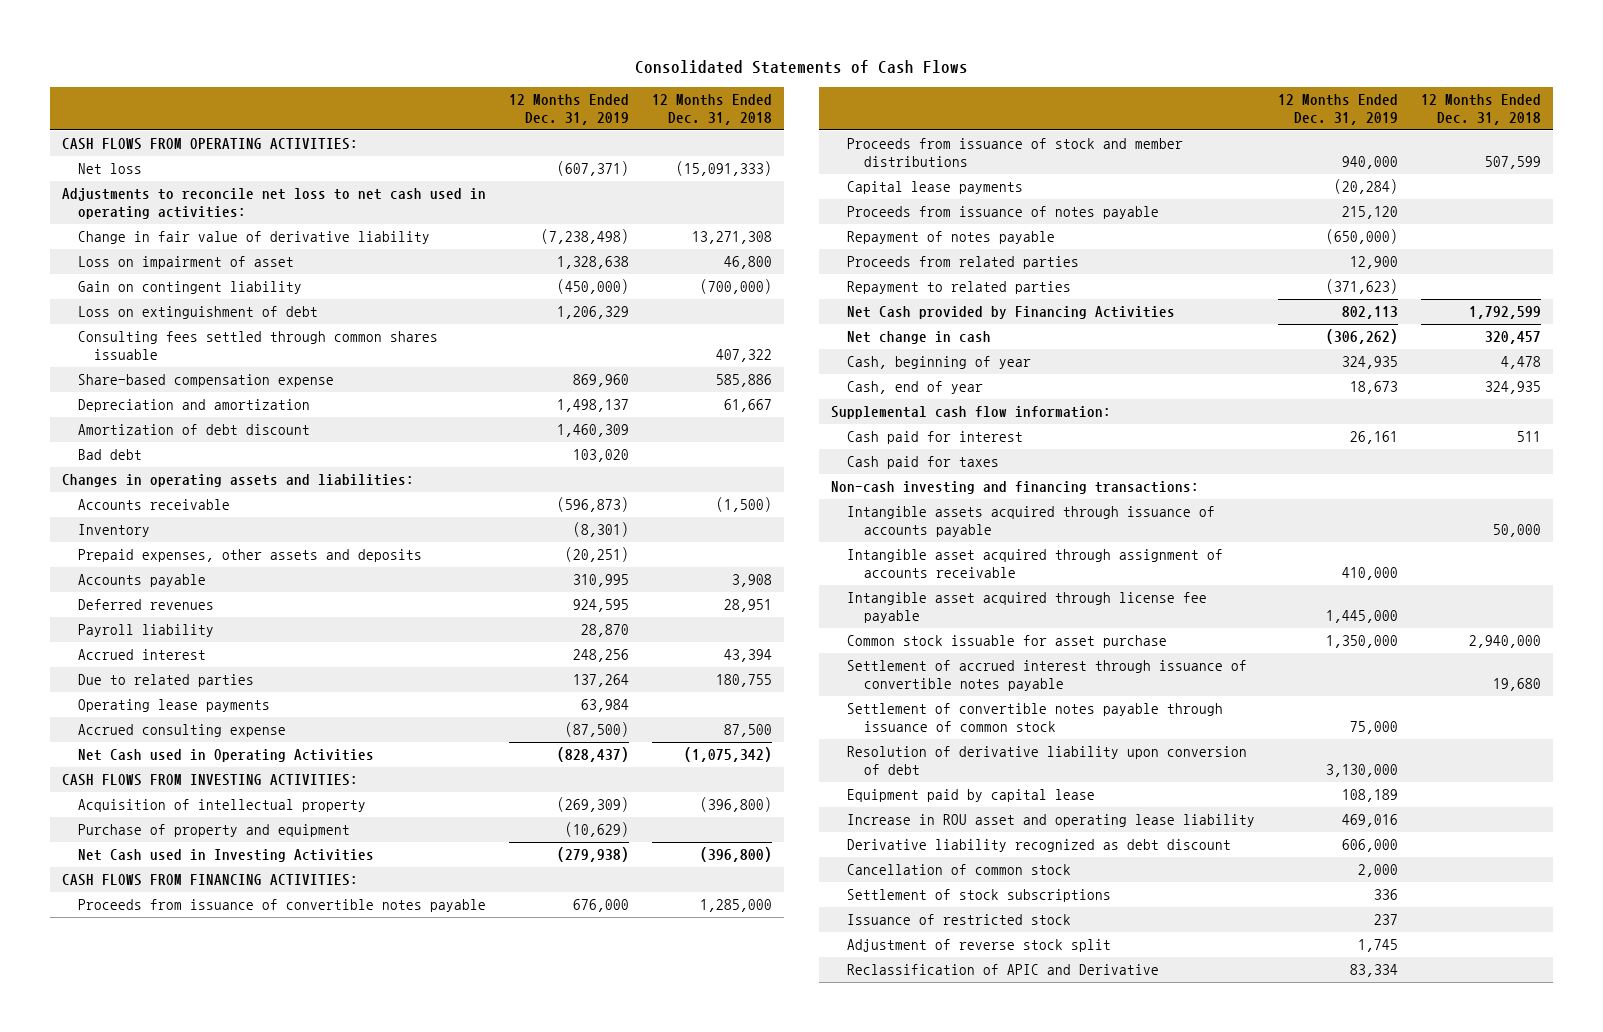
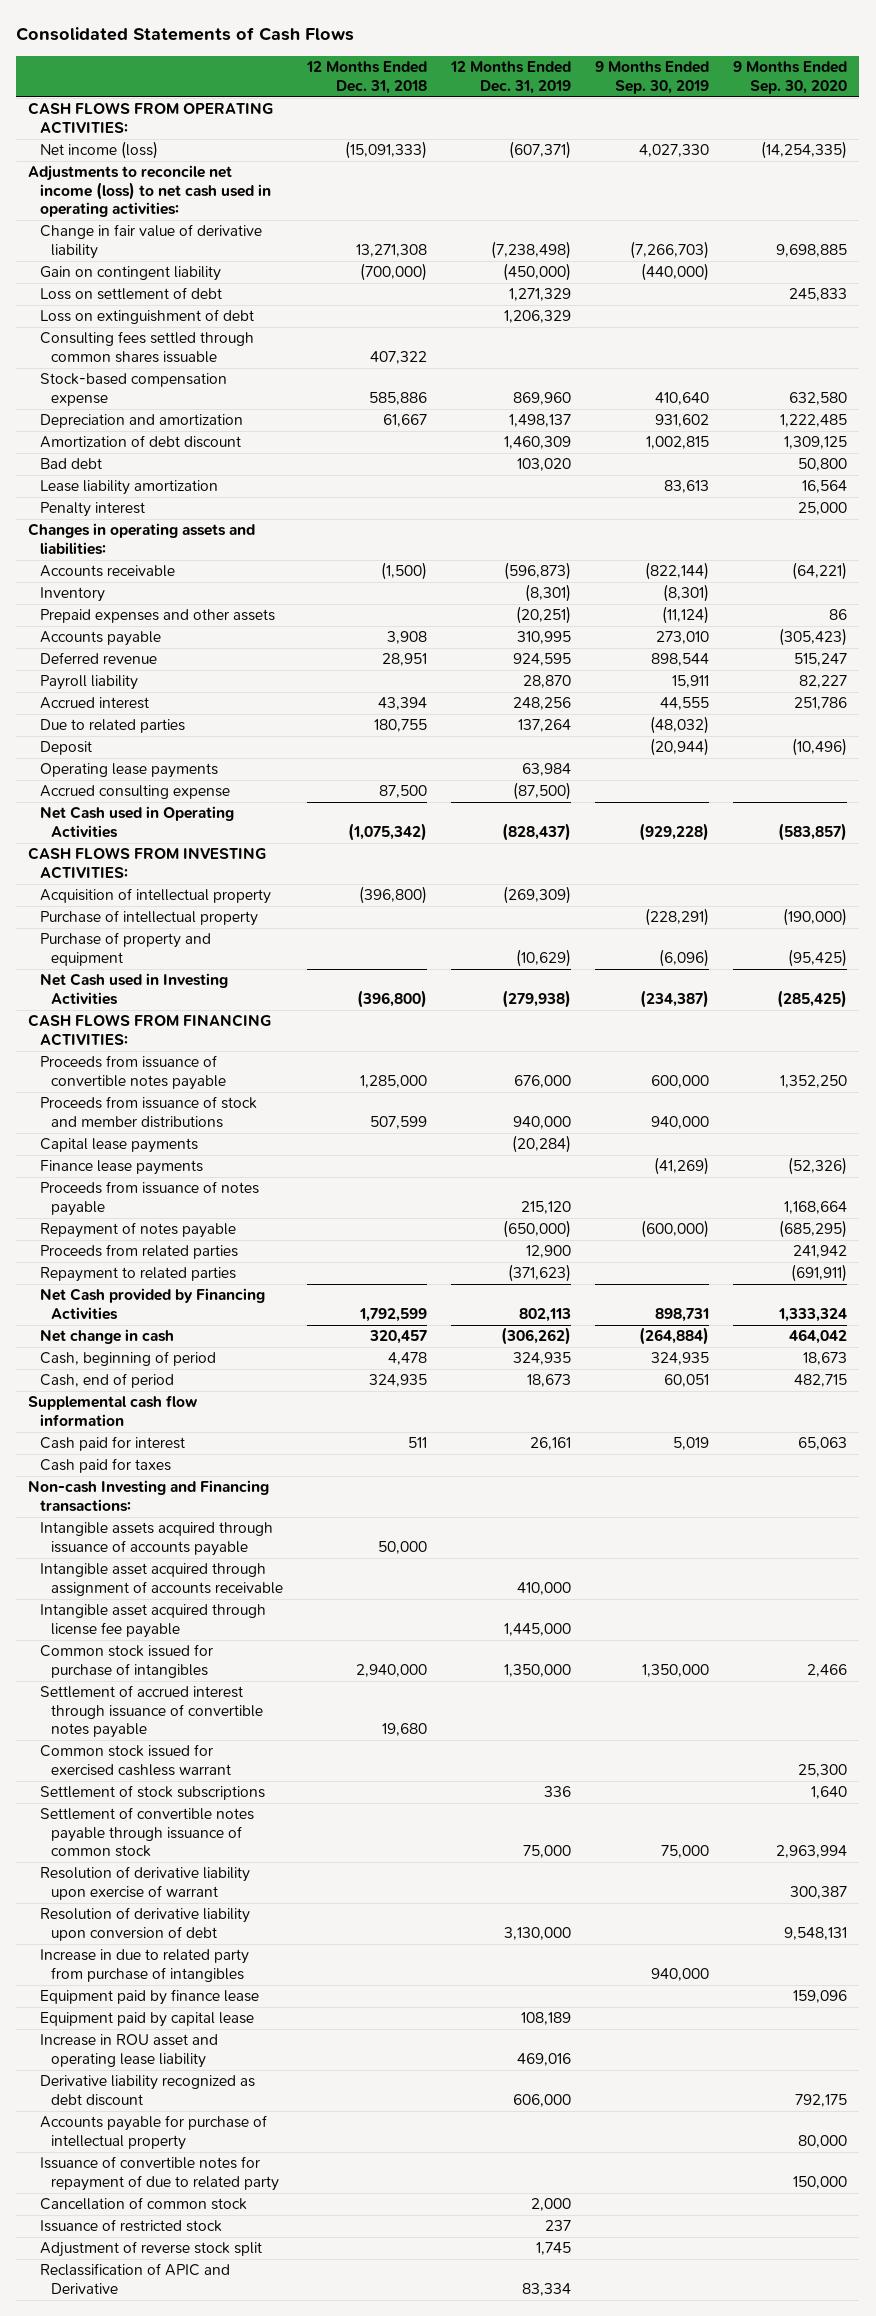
none -> [595,61,710,94] 9 Months Ended Sep. 30, 2019
none -> [733,61,848,94] 9 Months Ended Sep. 30, 2020
[78,163,143,175] Net loss -> [39,141,158,160] Net income (loss)
[61,188,486,219] Adjustments to reconcile net loss to net cash used in operating activities: -> [28,165,271,218] Adjustments to reconcile net income (loss) to net cash used in operating activities:
[78,256,295,270] Loss on impairment of asset -> none
none -> [39,287,222,301] Loss on settlement of debt
[78,374,335,388] Share-based compensation expense -> [39,373,227,406] Stock-based compensation expense
none -> [39,480,218,496] Lease liability amortization
none -> [39,502,145,518] Penalty interest
[78,549,423,563] Prepaid expenses, other assets and deposits -> [39,609,275,624] Prepaid expenses and other assets
[78,599,215,611] Deferred revenues -> [39,652,157,665] Deferred revenue
none -> [39,741,92,756] Deposit
none -> [39,910,258,927] Purchase of intellectual property
none -> [39,1160,203,1176] Finance lease payments
[847,356,1032,370] Cash, beginning of year -> [39,1351,216,1367] Cash, beginning of period
[847,381,984,395] Cash, end of year -> [39,1373,174,1389] Cash, end of period
[830,406,1111,420] Supplemental cash flow information: -> [28,1395,198,1426] Supplemental cash flow information
[830,481,1199,495] Non-cash investing and financing transactions: -> [28,1480,270,1512] Non-cash Investing and Financing transactions:
[847,635,1168,649] Common stock issuable for asset purchase -> [39,1644,213,1678] Common stock issued for purchase of intangibles
none -> [39,1744,232,1776] Common stock issued for exercised cashless warrant
[847,889,1112,903] Settlement of stock subscriptions -> [39,1785,265,1801] Settlement of stock subscriptions
none -> [39,1866,250,1900] Resolution of derivative liability upon exercise of warrant
none -> [39,1949,249,1982] Increase in due to related party from purchase of intangibles
none -> [39,1989,259,2006] Equipment paid by finance lease
none -> [39,2115,267,2150] Accounts payable for purchase of intellectual property
none -> [39,2156,280,2191] Issuance of convertible notes for repayment of due to related party

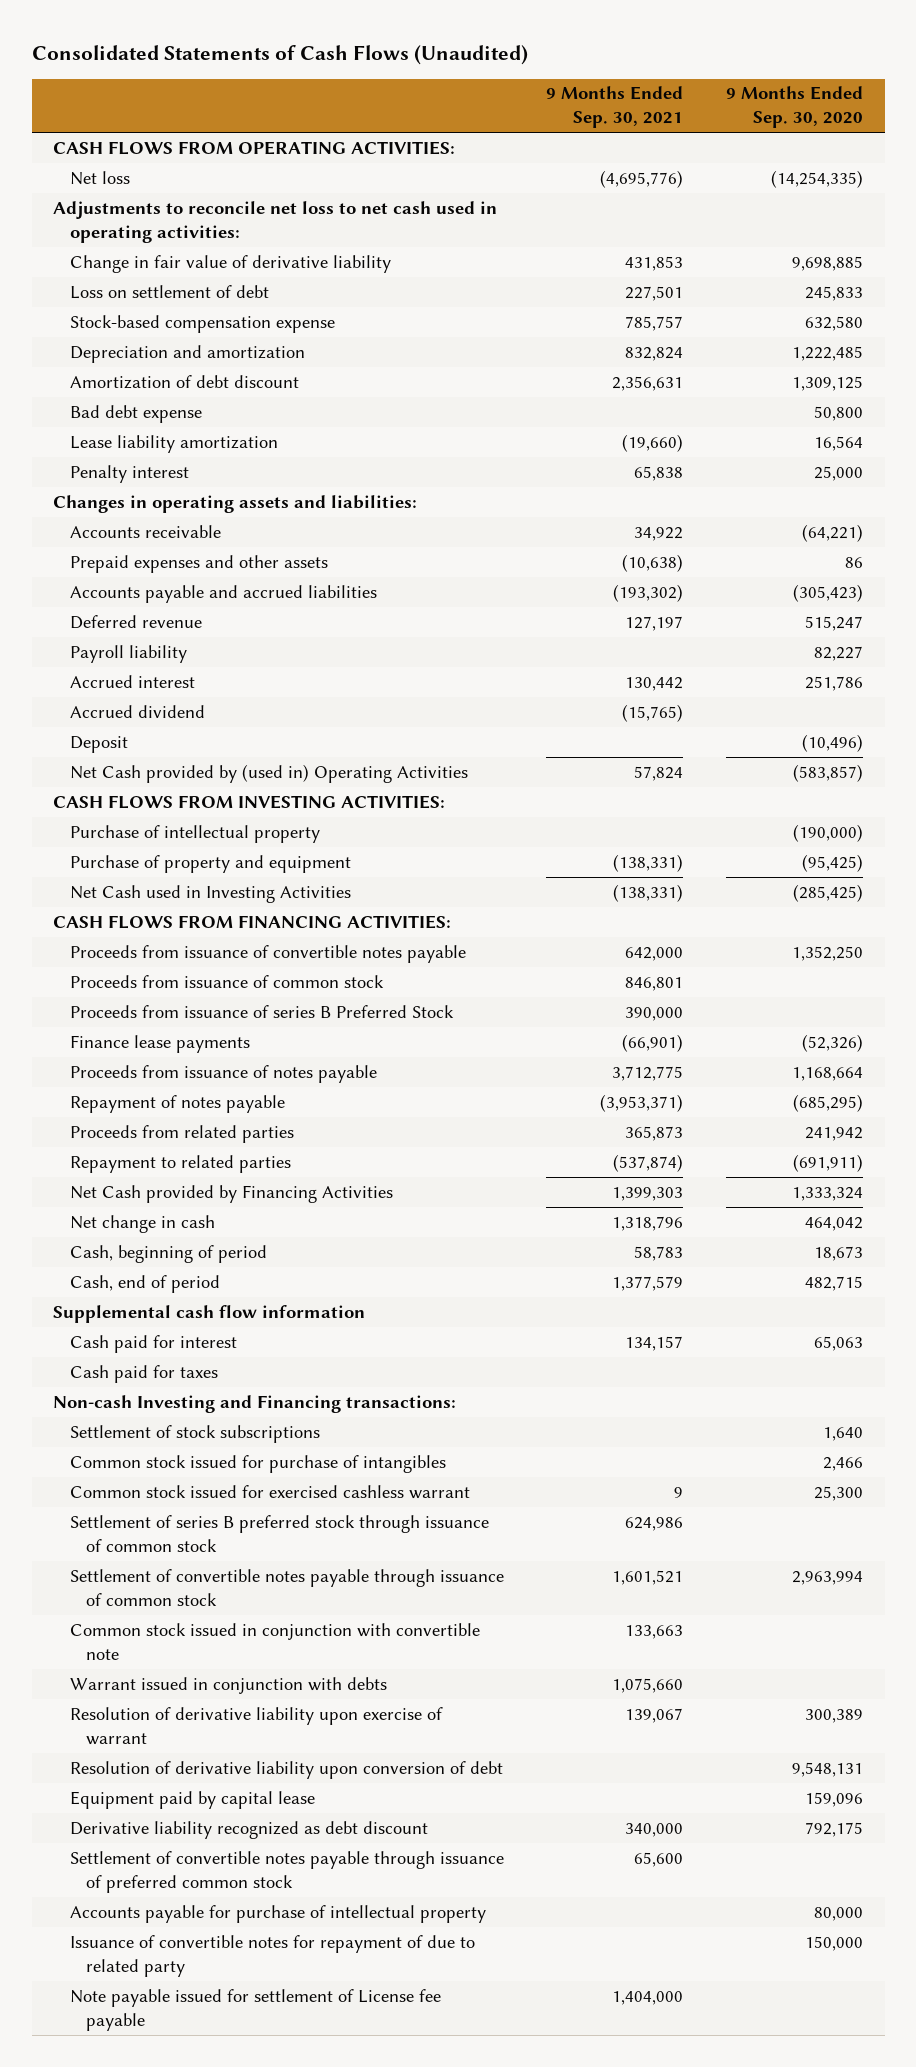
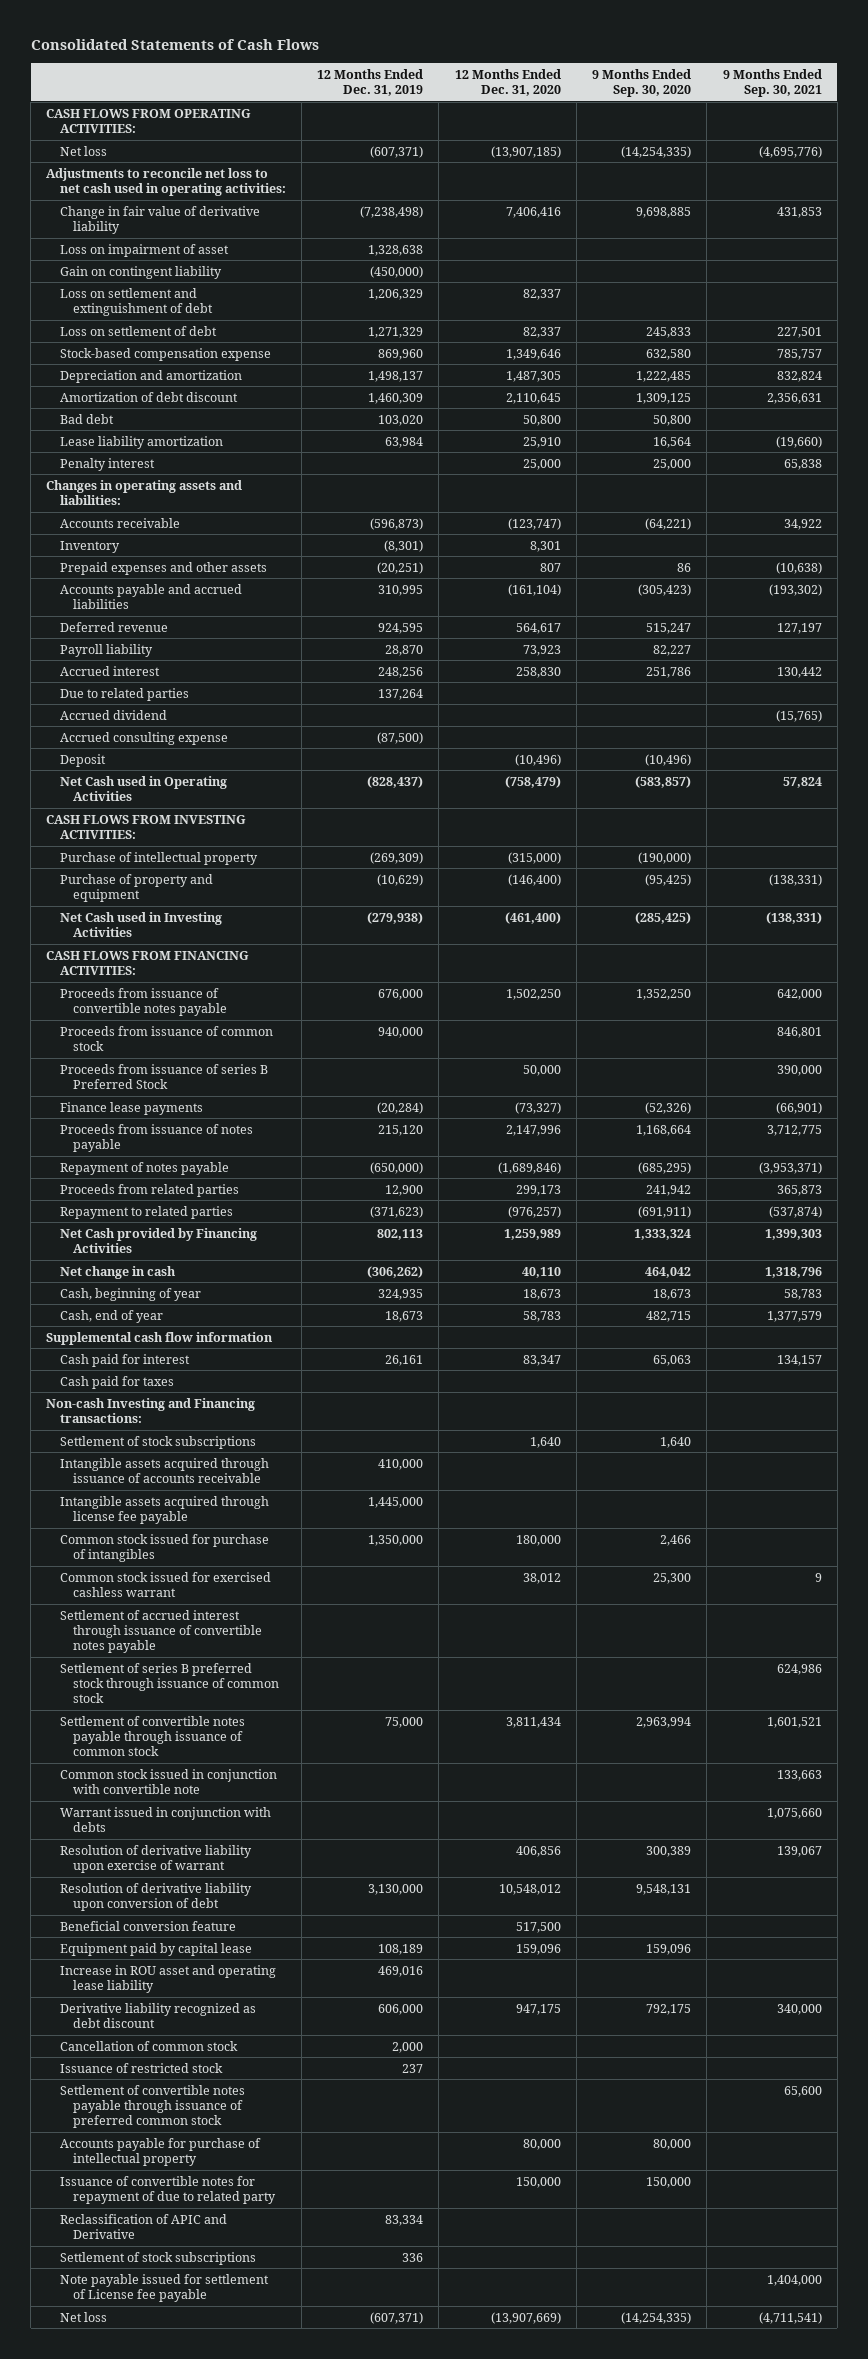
[31,45,528,66] Consolidated Statements of Cash Flows (Unaudited) -> [30,39,319,51] Consolidated Statements of Cash Flows
none -> [317,68,424,97] 12 Months Ended Dec. 31, 2019
none -> [454,68,561,97] 12 Months Ended Dec. 31, 2020
none -> [59,243,229,257] Loss on impairment of asset
none -> [59,265,222,279] Gain on contingent liability
none -> [59,287,213,317] Loss on settlement and extinguishment of debt
[69,404,202,423] Bad debt expense -> [59,413,114,424] Bad debt
none -> [59,540,120,553] Inventory
none -> [59,687,189,701] Due to related parties
none -> [59,731,228,745] Accrued consulting expense
[69,763,468,783] Net Cash provided by (used in) Operating Activities -> [59,775,227,802] Net Cash used in Operating Activities
[69,1244,267,1263] Cash, beginning of period -> [59,1287,201,1301] Cash, beginning of year
[69,1274,220,1293] Cash, end of period -> [59,1309,163,1323] Cash, end of year
none -> [59,1457,269,1484] Intangible assets acquired through issuance of accounts receivable
none -> [59,1495,269,1525] Intangible assets acquired through license fee payable
none -> [59,1609,262,1654] Settlement of accrued interest through issuance of convertible notes payable
none -> [59,1920,236,1931] Beneficial conversion feature
none -> [59,1964,276,1994] Increase in ROU asset and operating lease liability
none -> [59,2040,238,2051] Cancellation of common stock
none -> [59,2062,223,2073] Issuance of restricted stock
none -> [59,2213,227,2240] Reclassification of APIC and Derivative
none -> [59,2251,256,2265] Settlement of stock subscriptions
none -> [59,2311,107,2322] Net loss

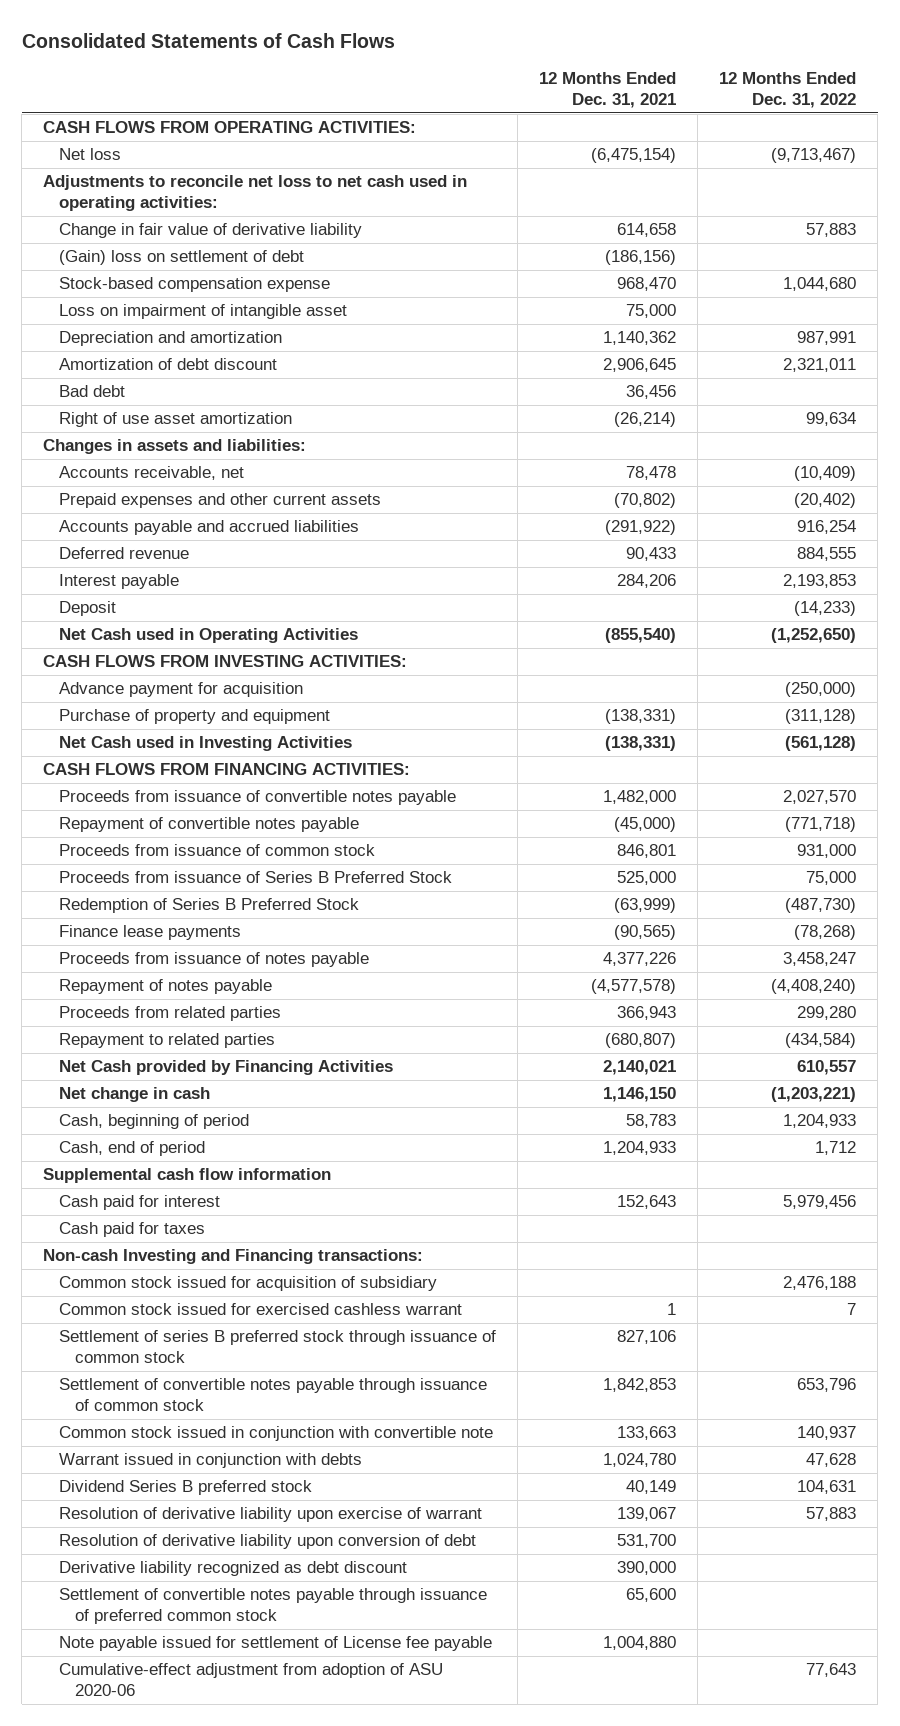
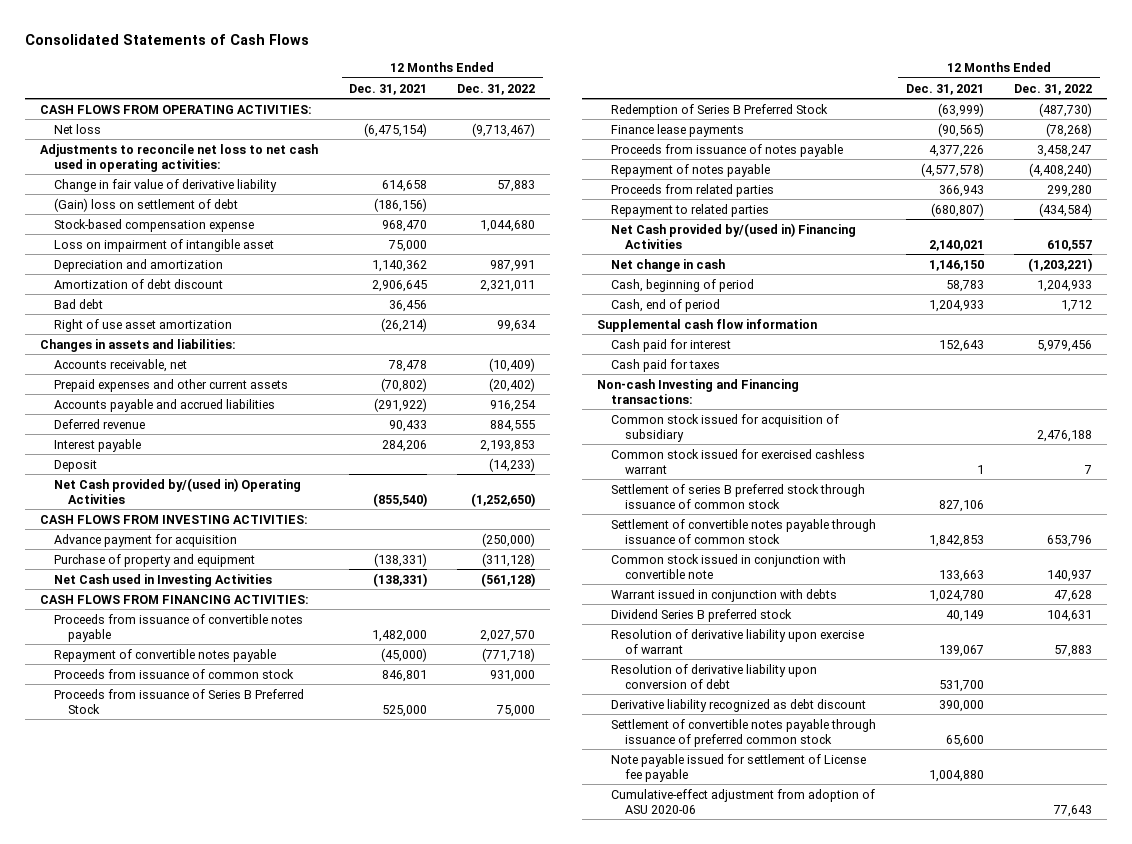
[59,628,359,644] Net Cash used in Operating Activities -> [53,477,301,504] Net Cash provided by/(used in) Operating Activities
[59,1060,394,1076] Net Cash provided by Financing Activities -> [610,222,856,249] Net Cash provided by/(used in) Financing Activities

